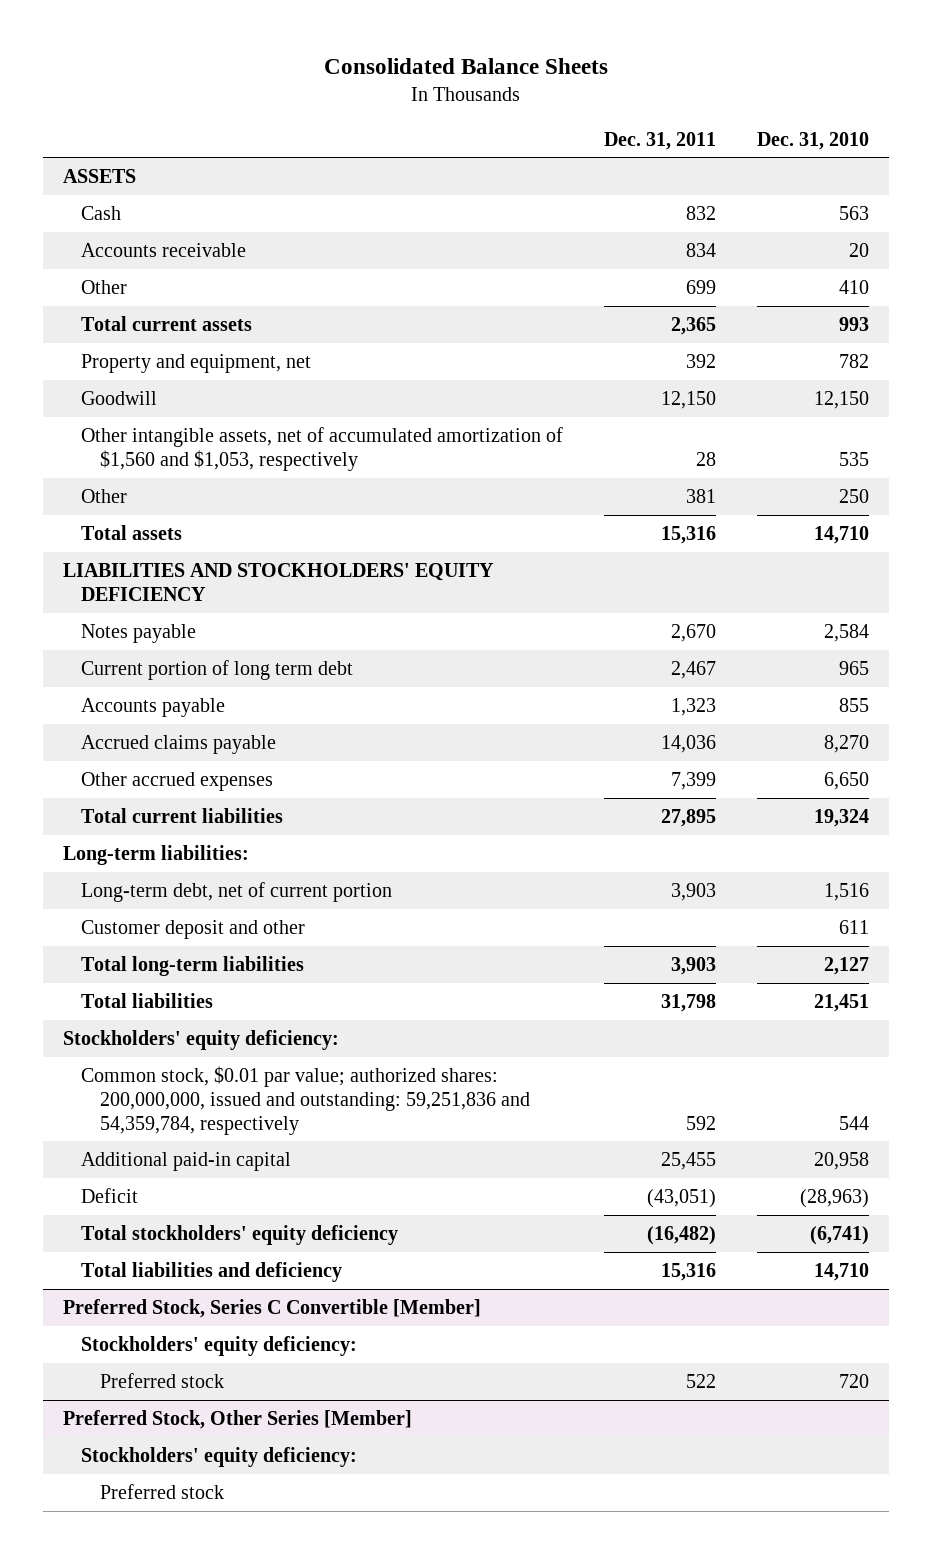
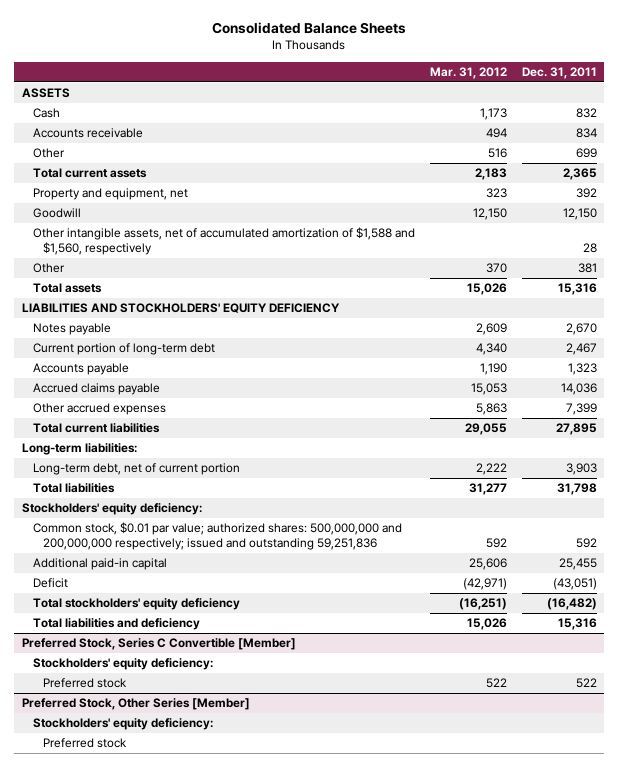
[756,131,869,150] Dec. 31, 2010 -> none
none -> [429,66,507,79] Mar. 31, 2012
[81,426,564,471] Other intangible assets, net of accumulated amortization of $1,560 and $1,053, respectively -> [32,227,415,256] Other intangible assets, net of accumulated amortization of $1,588 and $1,560, respectively
[81,659,354,680] Current portion of long term debt -> [32,343,215,356] Current portion of long-term debt
[81,919,306,939] Customer deposit and other -> none
[81,955,305,976] Total long-term liabilities -> none
[81,1065,530,1135] Common stock, $0.01 par value; authorized shares: 200,000,000, issued and outstanding: 59,251,836 and 54,359,784, respectively -> [32,522,402,551] Common stock, $0.01 par value; authorized shares: 500,000,000 and 200,000,000 respectively; issued and outstanding 59,251,836

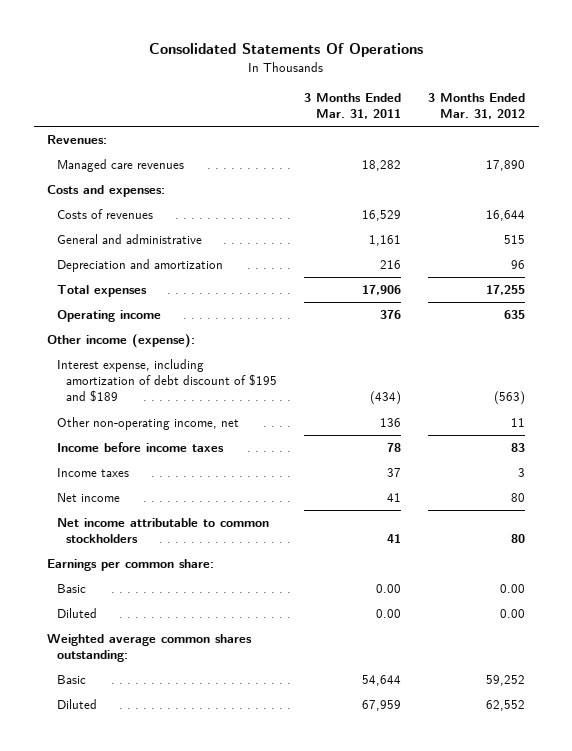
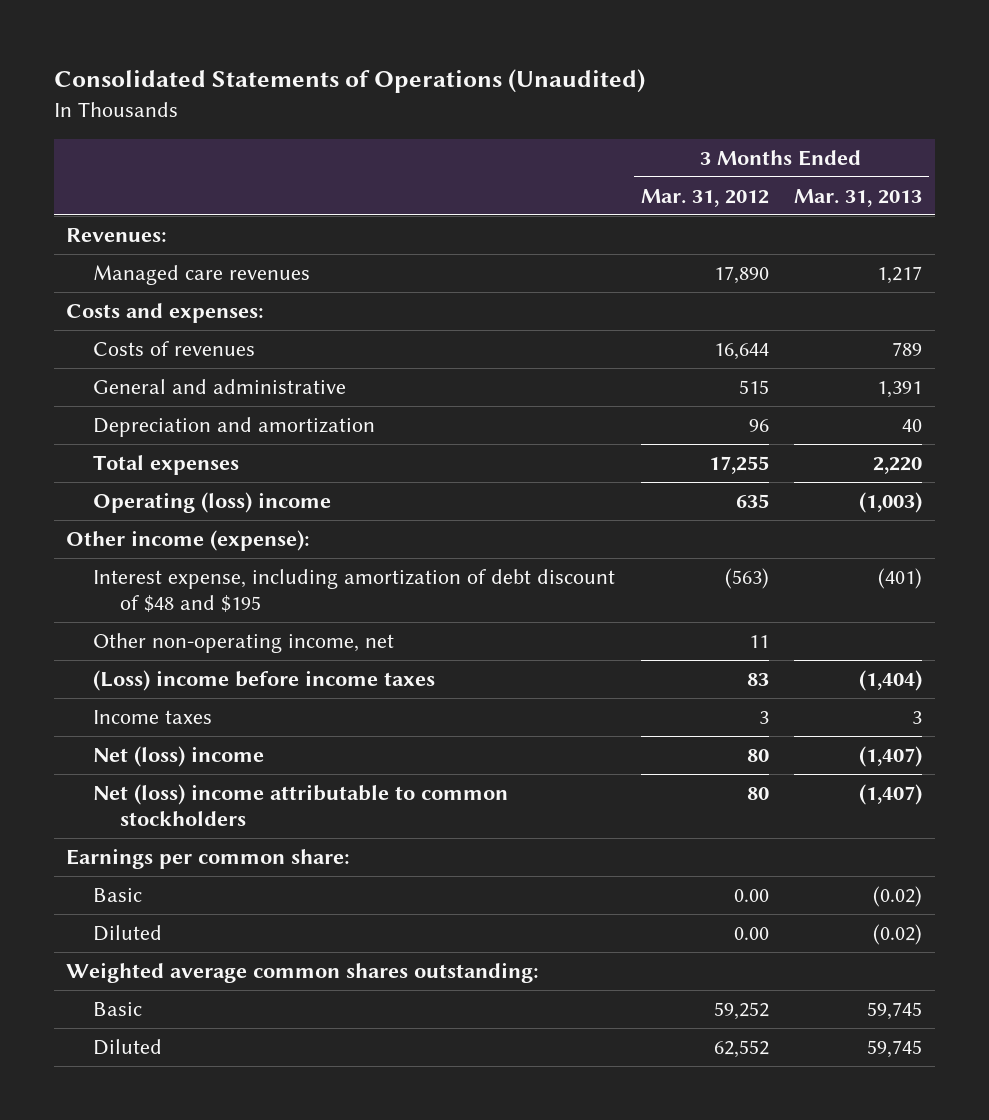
[149,43,424,58] Consolidated Statements Of Operations -> [53,69,645,94] Consolidated Statements of Operations (Unaudited)
[304,93,402,120] 3 Months Ended Mar. 31, 2011 -> none
none -> [794,188,923,207] Mar. 31, 2013
[56,310,161,323] Operating income -> [92,492,331,514] Operating (loss) income
[56,359,278,403] Interest expense, including amortization of debt discount of $195 and $189 -> [92,569,615,613] Interest expense, including amortization of debt discount of $48 and $195
[56,442,224,453] Income before income taxes -> [92,670,435,692] (Loss) income before income taxes
[56,493,120,503] Net income -> [92,746,264,768] Net (loss) income
[56,518,269,544] Net income attributable to common stockholders -> [92,784,508,827] Net (loss) income attributable to common stockholders

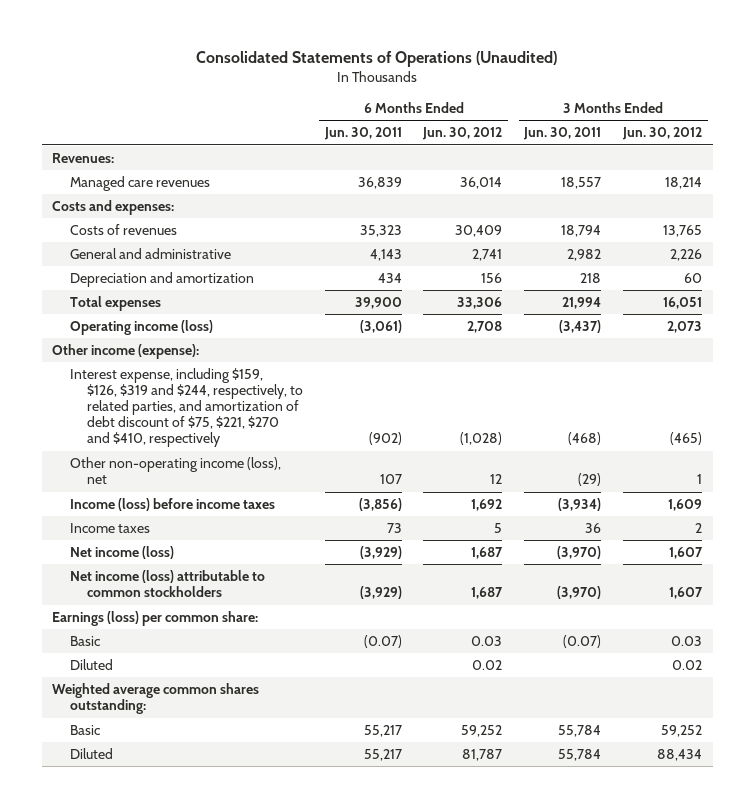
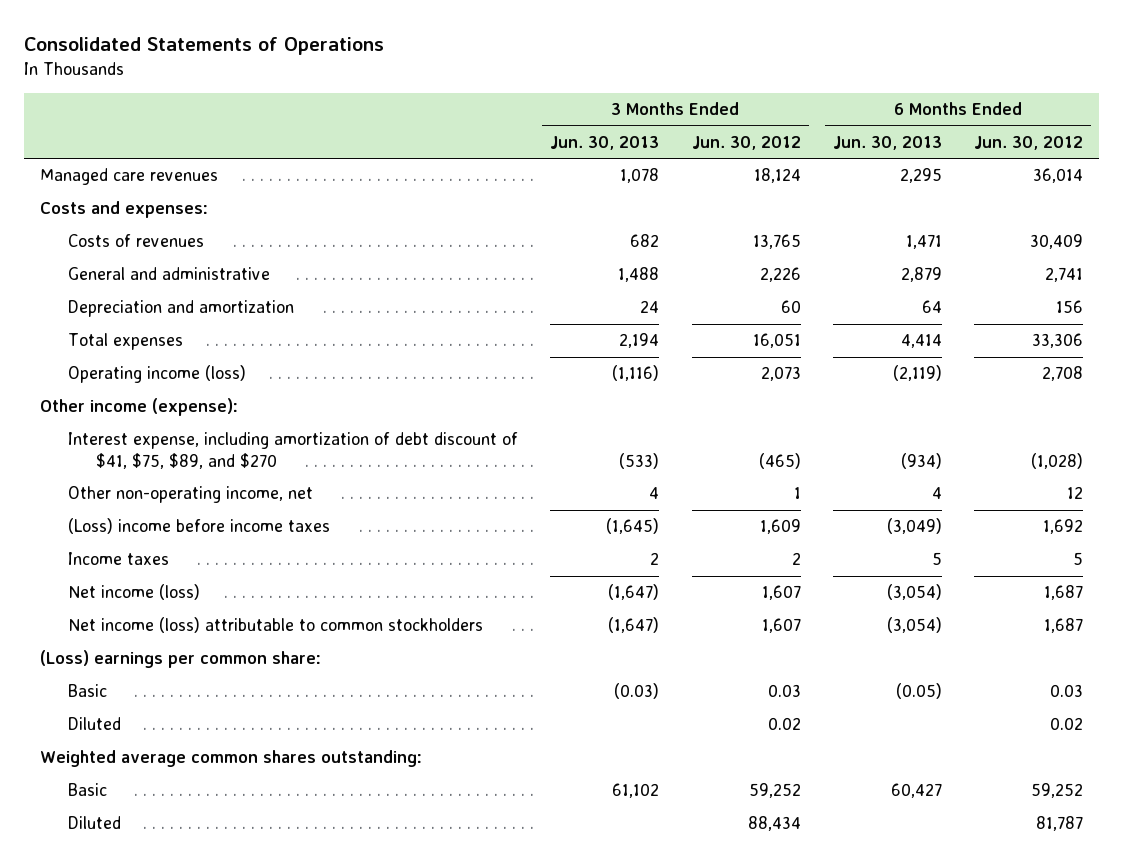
[196,51,558,68] Consolidated Statements of Operations (Unaudited) -> [23,37,384,56] Consolidated Statements of Operations
[323,127,402,141] Jun. 30, 2011 -> none
[523,127,602,141] Jun. 30, 2011 -> none
none -> [550,135,660,150] Jun. 30, 2013
none -> [832,135,942,150] Jun. 30, 2013
[52,153,115,164] Revenues: -> none
[665,177,703,190] 18,214 -> [753,168,801,184] 18,124
[69,368,303,448] Interest expense, including $159, $126, $319 and $244, respectively, to related parties, and amortization of debt discount of $75, $221, $270 and $410, respectively -> [67,432,518,470] Interest expense, including amortization of debt discount of $41, $75, $89, and $270
[69,457,281,485] Other non-operating income (loss), net -> [67,486,313,504] Other non-operating income, net
[69,498,275,512] Income (loss) before income taxes -> [67,518,330,535] (Loss) income before income taxes
[52,611,259,627] Earnings (loss) per common share: -> [39,650,321,669] (Loss) earnings per common share:

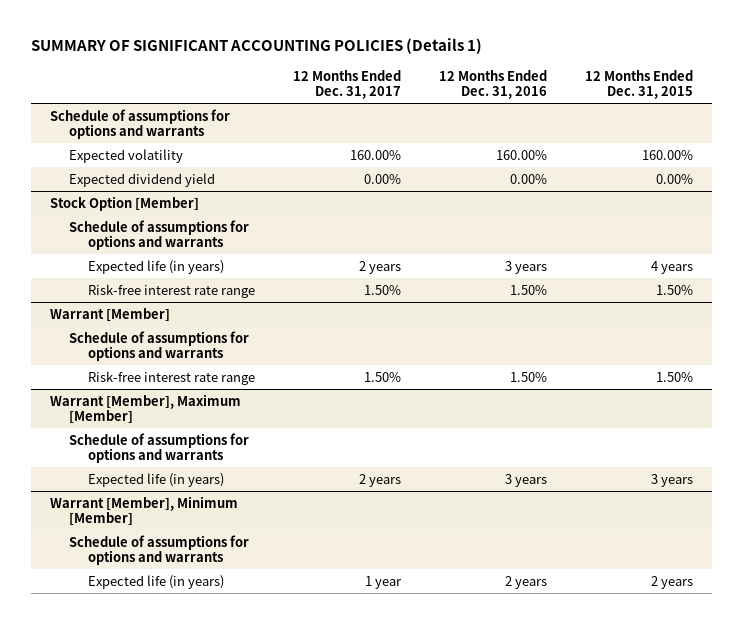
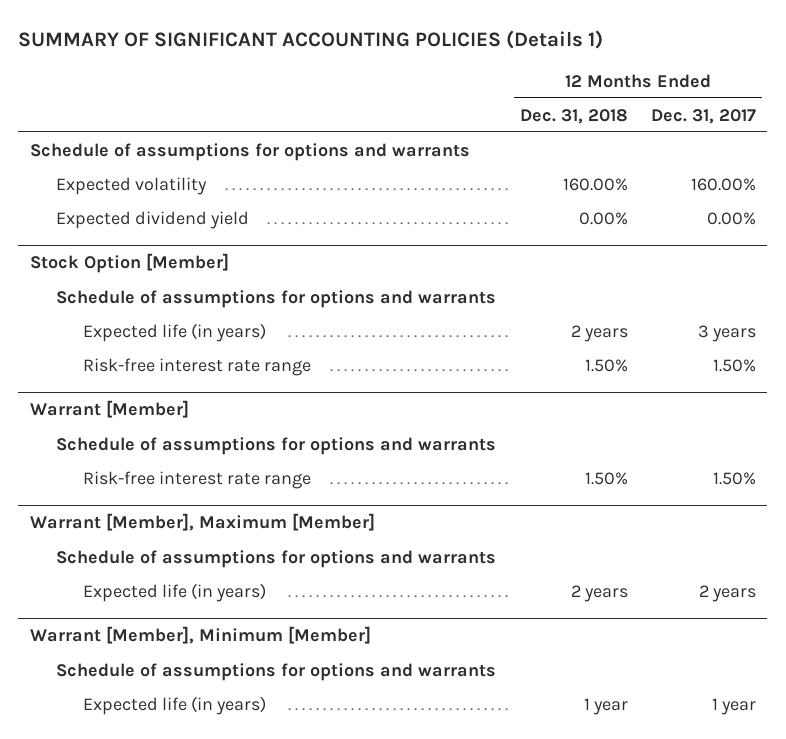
[439,69,548,100] 12 Months Ended Dec. 31, 2016 -> none
[585,69,694,100] 12 Months Ended Dec. 31, 2015 -> none
none -> [519,108,628,124] Dec. 31, 2018
[359,260,402,274] 2 years -> [697,324,756,342] 3 years

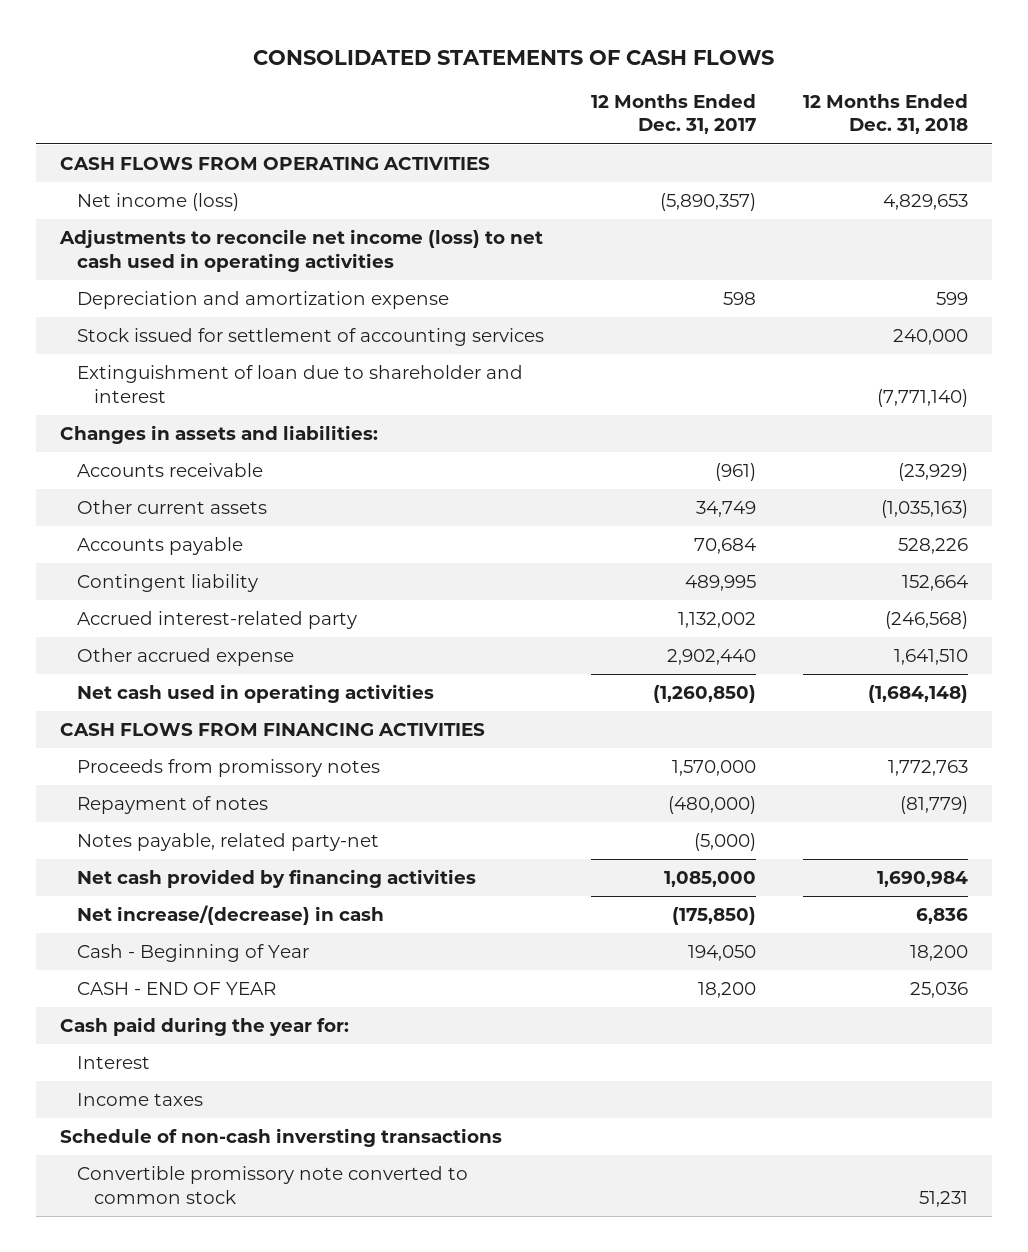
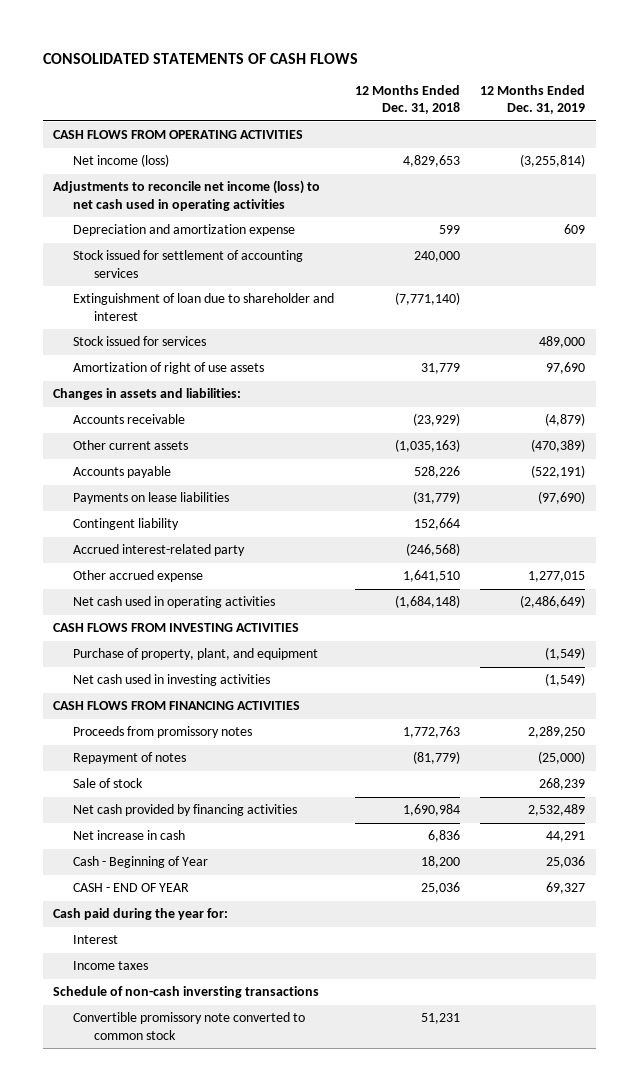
[591,93,757,135] 12 Months Ended Dec. 31, 2017 -> none
none -> [480,84,586,115] 12 Months Ended Dec. 31, 2019
none -> [73,336,207,347] Stock issued for services
none -> [73,362,265,375] Amortization of right of use assets
none -> [73,492,230,505] Payments on lease liabilities
none -> [53,623,300,633] CASH FLOWS FROM INVESTING ACTIVITIES
none -> [73,648,319,661] Purchase of property, plant, and equipment
none -> [73,674,271,687] Net cash used in investing activities
[76,832,379,851] Notes payable, related party-net -> none
none -> [73,778,144,789] Sale of stock
[76,904,384,925] Net increase/(decrease) in cash -> [73,830,186,841] Net increase in cash

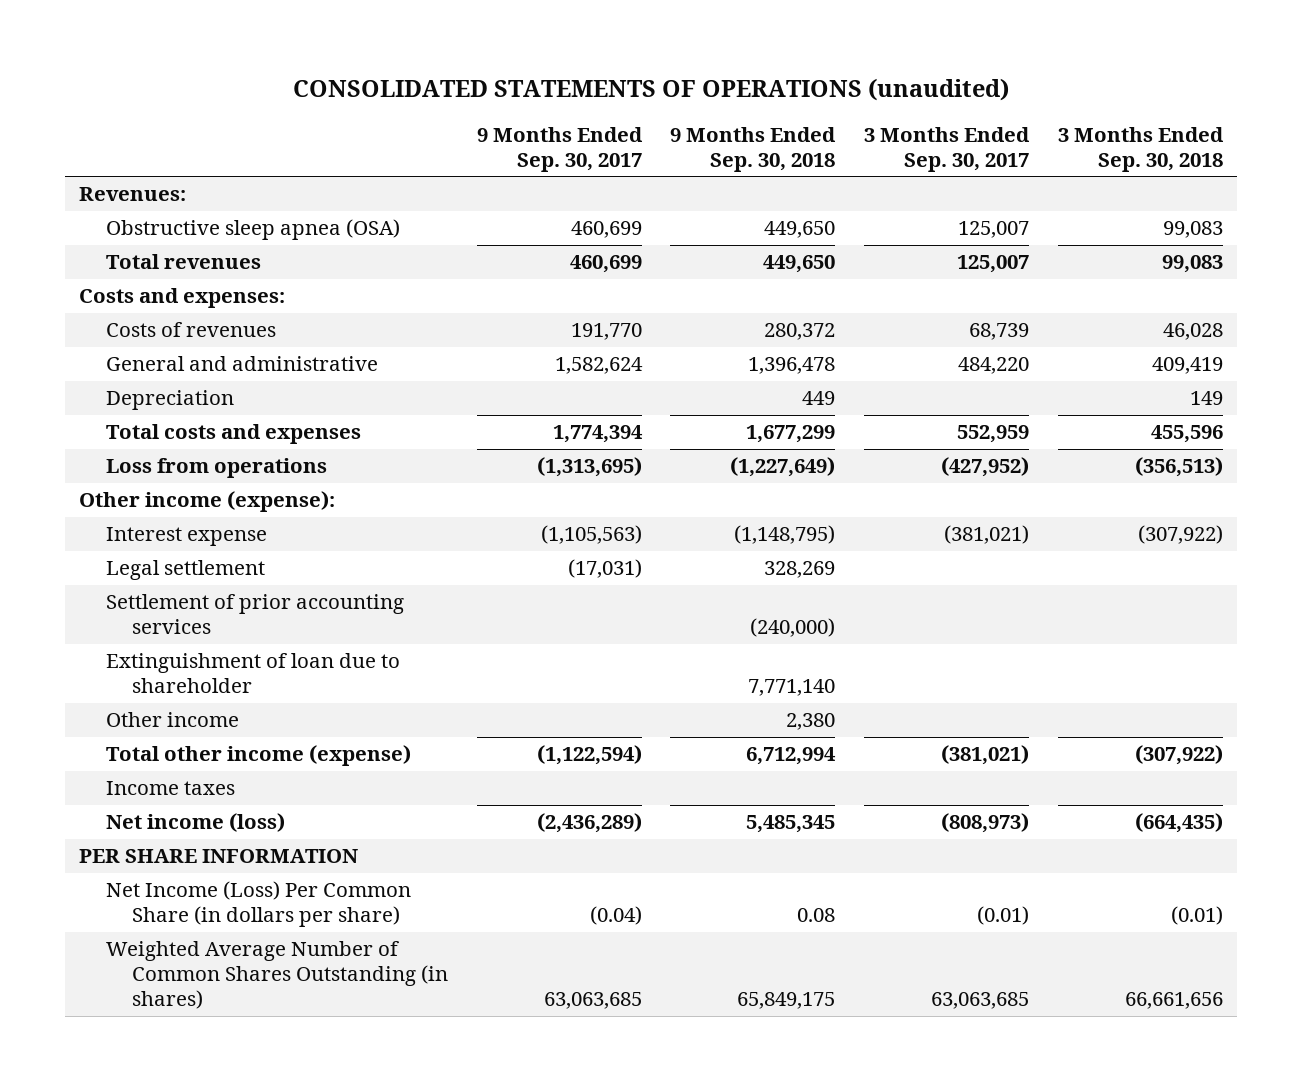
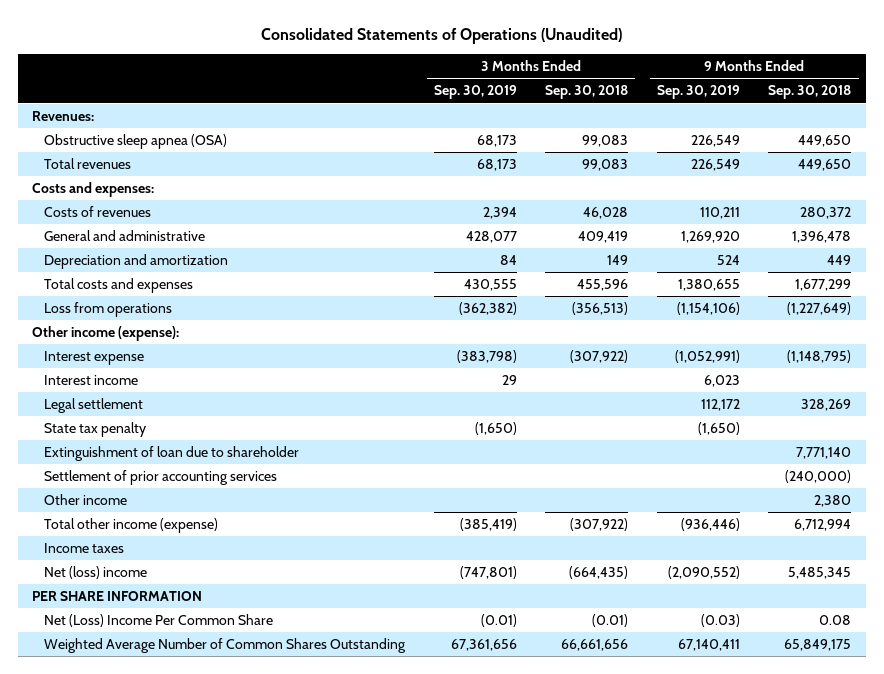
[292,77,1009,101] CONSOLIDATED STATEMENTS OF OPERATIONS (unaudited) -> [260,27,622,44] Consolidated Statements of Operations (Unaudited)
[476,126,643,172] 9 Months Ended Sep. 30, 2017 -> none
[863,126,1030,172] 3 Months Ended Sep. 30, 2017 -> none
none -> [433,85,517,100] Sep. 30, 2019
none -> [656,85,740,100] Sep. 30, 2019
[105,390,234,411] Depreciation -> [44,254,229,270] Depreciation and amortization
none -> [44,375,139,386] Interest income
none -> [44,422,147,438] State tax penalty
[105,594,404,635] Settlement of prior accounting services -> [44,470,278,486] Settlement of prior accounting services
[105,813,285,833] Net income (loss) -> [44,566,148,580] Net (loss) income
[105,881,411,928] Net Income (Loss) Per Common Share (in dollars per share) -> [44,614,274,628] Net (Loss) Income Per Common Share
[105,941,449,1010] Weighted Average Number of Common Shares Outstanding (in shares) -> [44,638,407,654] Weighted Average Number of Common Shares Outstanding

